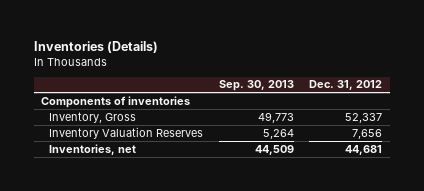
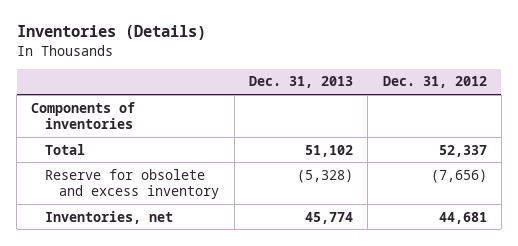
[218,80,294,92] Sep. 30, 2013 -> none
none -> [248,76,353,89] Dec. 31, 2013
[49,126,204,139] Inventory Valuation Reserves -> none
[49,111,137,123] Inventory, Gross -> [45,143,86,155] Total
none -> [45,168,220,200] Reserve for obsolete and excess inventory

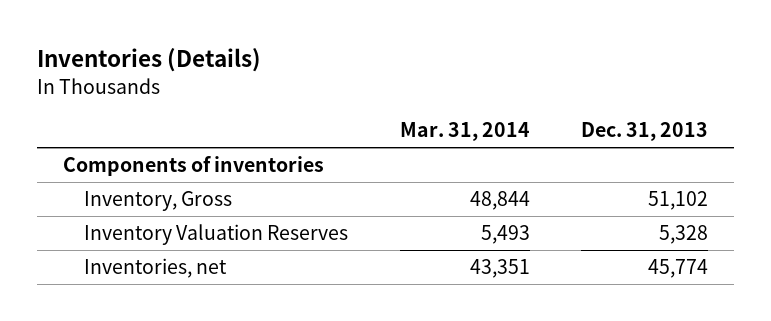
[382,76,487,89] Dec. 31, 2012 -> none
none -> [399,122,530,142] Mar. 31, 2014
[45,168,220,200] Reserve for obsolete and excess inventory -> none
[45,143,86,155] Total -> [84,190,233,211] Inventory, Gross
none -> [84,223,349,245] Inventory Valuation Reserves

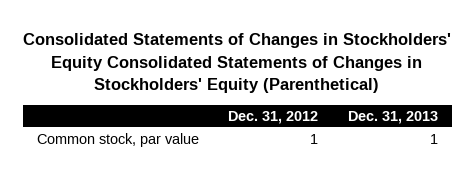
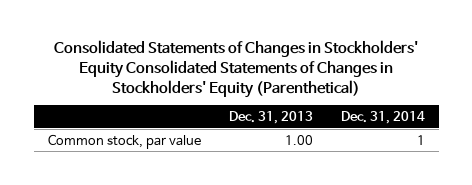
[228,110,319,124] Dec. 31, 2012 -> none
none -> [340,111,425,125] Dec. 31, 2014
[429,134,438,145] 1 -> [284,134,313,145] 1.00

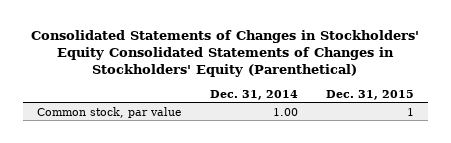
[228,111,313,125] Dec. 31, 2013 -> none
none -> [325,89,414,100] Dec. 31, 2015
[416,134,425,145] 1 -> [272,107,298,116] 1.00

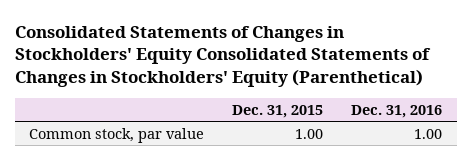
[209,89,298,100] Dec. 31, 2014 -> none
none -> [351,104,443,118] Dec. 31, 2016
[406,107,414,116] 1 -> [295,128,324,139] 1.00

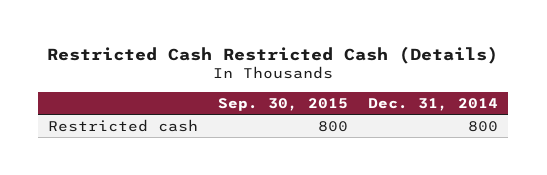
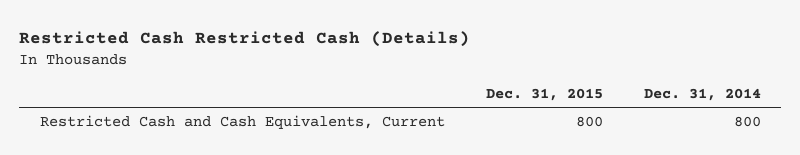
[218,98,349,112] Sep. 30, 2015 -> none
none -> [485,87,603,101] Dec. 31, 2015
[48,119,199,133] Restricted cash -> [39,115,445,130] Restricted Cash and Cash Equivalents, Current

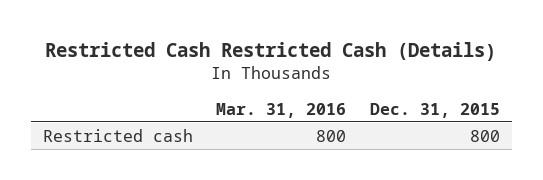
[643,87,761,101] Dec. 31, 2014 -> none
none -> [216,102,347,118] Mar. 31, 2016
[39,115,445,130] Restricted Cash and Cash Equivalents, Current -> [42,128,193,142] Restricted cash

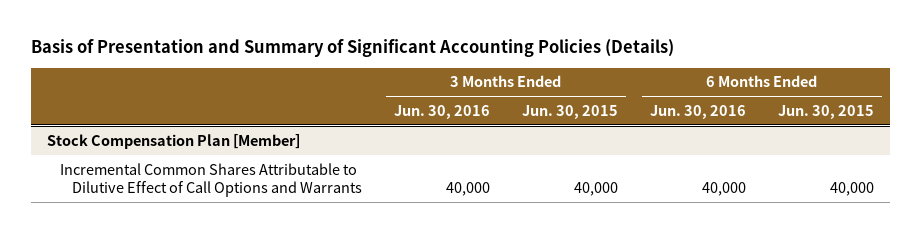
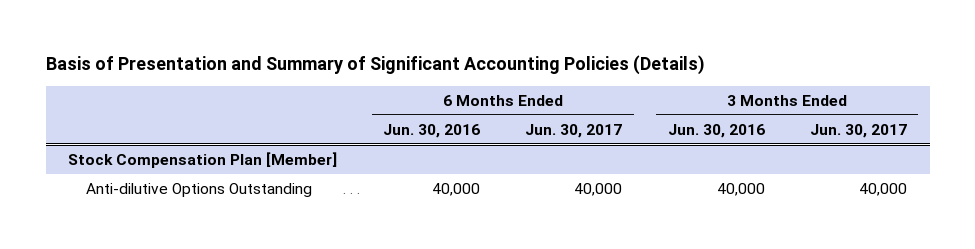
[521,104,618,119] Jun. 30, 2015 -> none
[778,104,875,119] Jun. 30, 2015 -> none
none -> [525,123,623,138] Jun. 30, 2017
none -> [809,123,907,138] Jun. 30, 2017
[59,162,362,197] Incremental Common Shares Attributable to Dilutive Effect of Call Options and Warrants -> [85,182,312,197] Anti-dilutive Options Outstanding

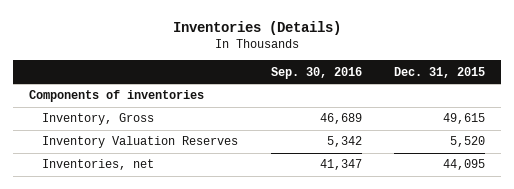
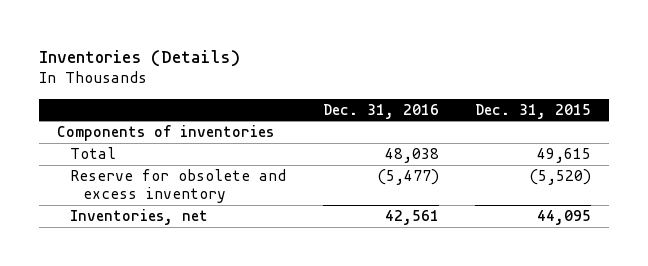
[270,66,362,79] Sep. 30, 2016 -> none
none -> [322,103,439,119] Dec. 31, 2016
[42,136,239,149] Inventory Valuation Reserves -> none
[42,113,155,126] Inventory, Gross -> [70,147,117,160] Total
none -> [70,169,287,204] Reserve for obsolete and excess inventory

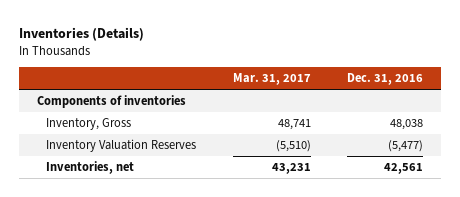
[474,103,591,119] Dec. 31, 2015 -> none
none -> [232,73,311,86] Mar. 31, 2017
[70,147,117,160] Total -> [46,118,132,131] Inventory, Gross
[70,169,287,204] Reserve for obsolete and excess inventory -> [46,139,197,153] Inventory Valuation Reserves

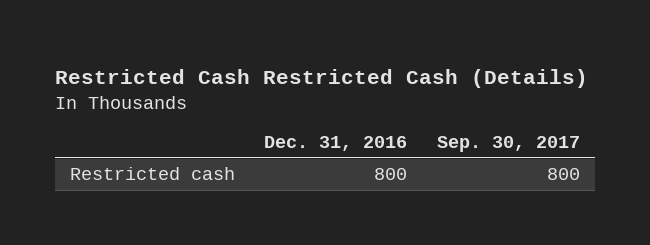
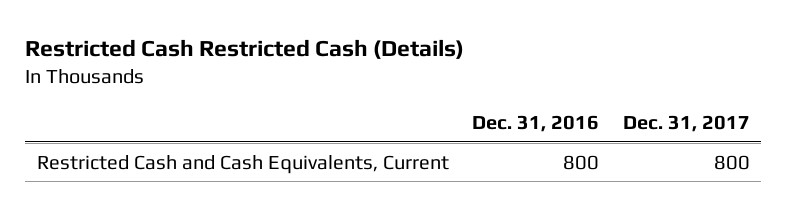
[436,136,580,153] Sep. 30, 2017 -> none
none -> [622,114,750,132] Dec. 31, 2017
[69,167,235,181] Restricted cash -> [37,154,450,174] Restricted Cash and Cash Equivalents, Current

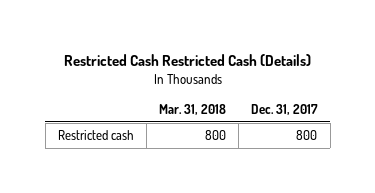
[472,114,600,132] Dec. 31, 2016 -> none
none -> [159,103,227,115] Mar. 31, 2018
[37,154,450,174] Restricted Cash and Cash Equivalents, Current -> [57,130,134,141] Restricted cash

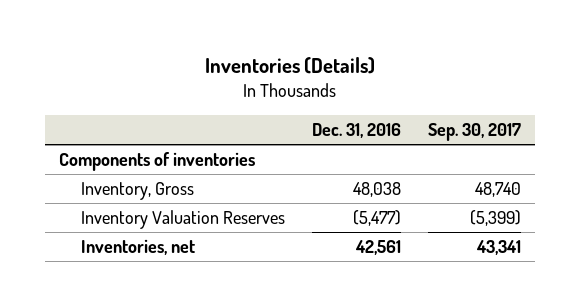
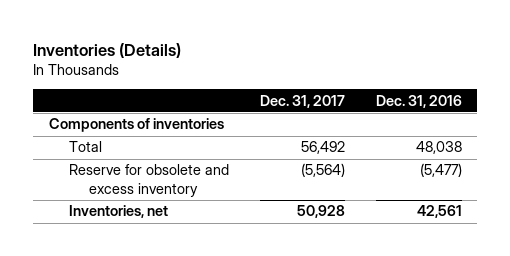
[427,123,521,142] Sep. 30, 2017 -> none
none -> [259,94,345,108] Dec. 31, 2017
[80,182,194,201] Inventory, Gross -> [69,141,103,153] Total
[80,210,285,230] Inventory Valuation Reserves -> [69,164,230,197] Reserve for obsolete and excess inventory

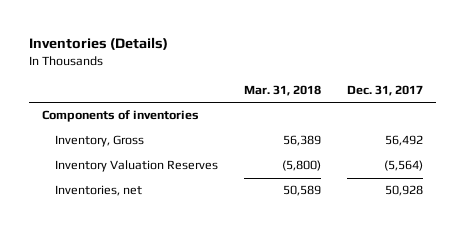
[375,94,462,108] Dec. 31, 2016 -> none
none -> [244,84,322,96] Mar. 31, 2018
[69,141,103,153] Total -> [55,135,145,148] Inventory, Gross
[69,164,230,197] Reserve for obsolete and excess inventory -> [55,160,219,173] Inventory Valuation Reserves

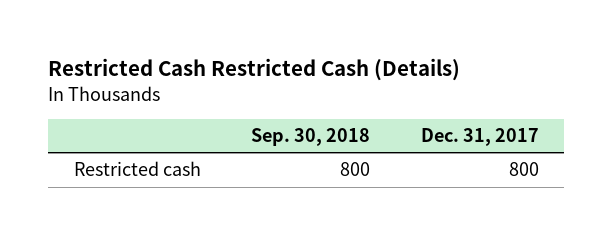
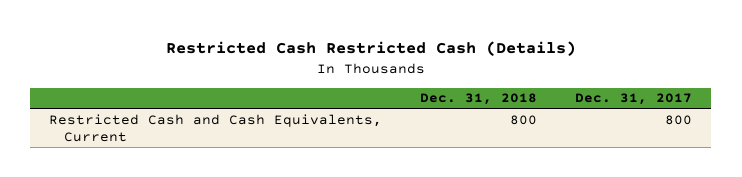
[251,128,371,147] Sep. 30, 2018 -> none
none -> [420,93,538,106] Dec. 31, 2018
[73,161,201,177] Restricted cash -> [49,113,383,142] Restricted Cash and Cash Equivalents, Current

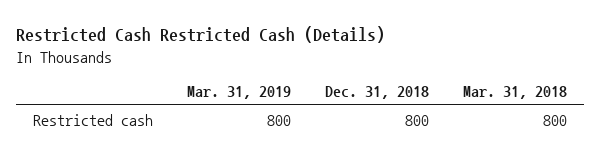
[575,93,693,106] Dec. 31, 2017 -> none
none -> [187,86,292,100] Mar. 31, 2019
none -> [463,86,568,100] Mar. 31, 2018
[49,113,383,142] Restricted Cash and Cash Equivalents, Current -> [32,113,153,126] Restricted cash

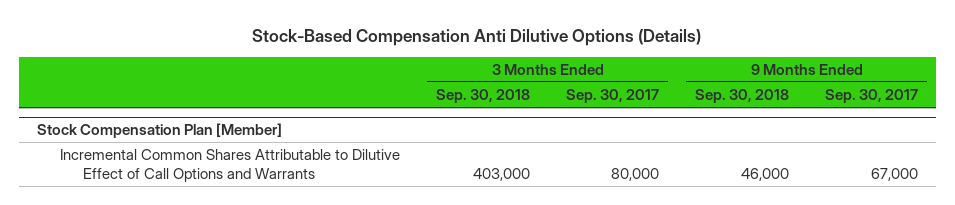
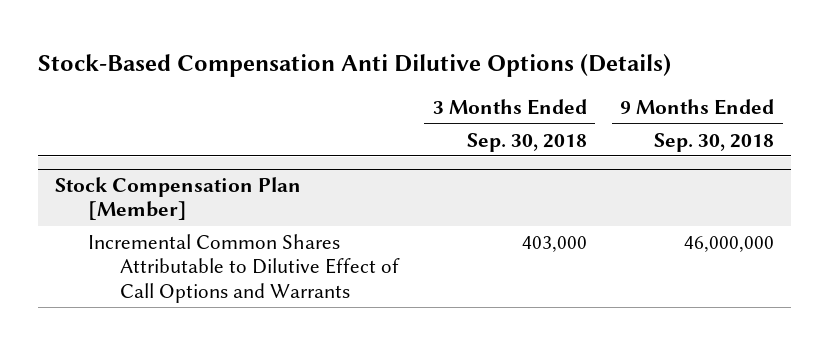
[566,88,660,103] Sep. 30, 2017 -> none
[825,88,919,103] Sep. 30, 2017 -> none
[741,167,790,181] 46,000 -> [684,235,775,252] 46,000,000

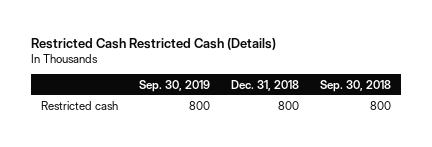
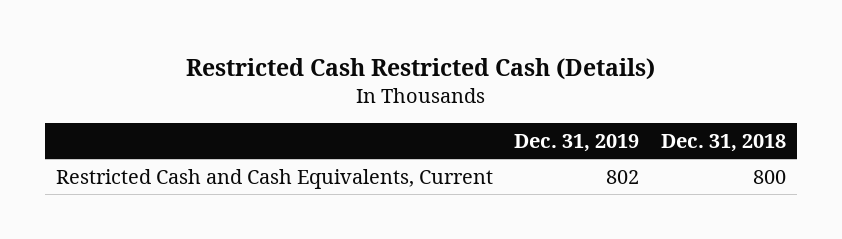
[138,79,210,92] Sep. 30, 2019 -> none
[319,79,391,92] Sep. 30, 2018 -> none
none -> [514,134,640,153] Dec. 31, 2019
[40,101,118,111] Restricted cash -> [55,168,493,189] Restricted Cash and Cash Equivalents, Current

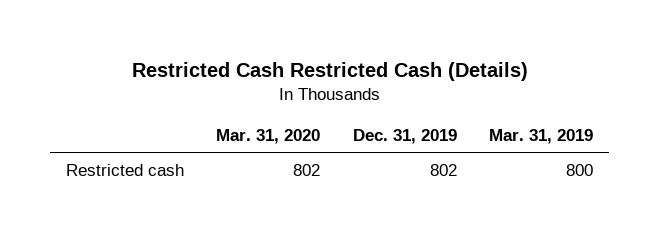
[660,134,786,153] Dec. 31, 2018 -> none
none -> [216,128,321,144] Mar. 31, 2020
none -> [488,128,593,144] Mar. 31, 2019
[55,168,493,189] Restricted Cash and Cash Equivalents, Current -> [66,164,185,177] Restricted cash

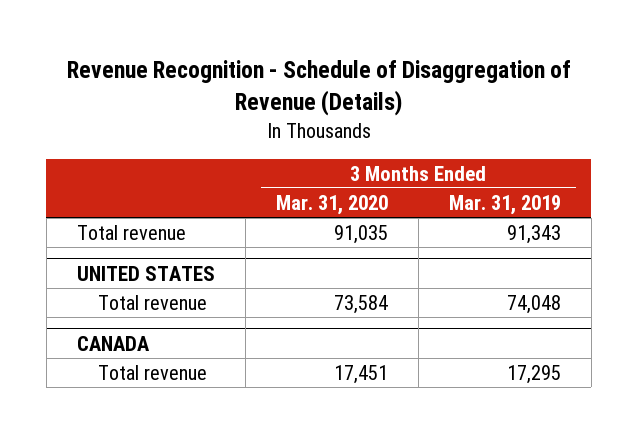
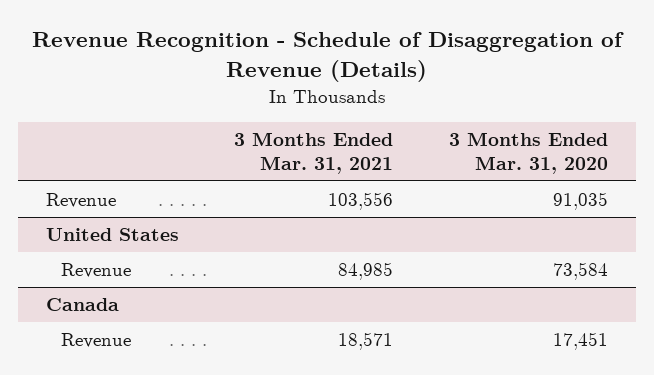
[448,195,561,216] Mar. 31, 2019 -> none
none -> [234,131,394,174] 3 Months Ended Mar. 31, 2021
[76,225,186,241] Total revenue -> [45,193,116,209] Revenue
[76,265,215,281] UNITED STATES -> [45,228,179,242] United States
[98,295,208,311] Total revenue -> [61,263,132,279] Revenue
[76,335,150,351] CANADA -> [45,298,119,312] Canada
[98,365,208,381] Total revenue -> [61,333,132,349] Revenue

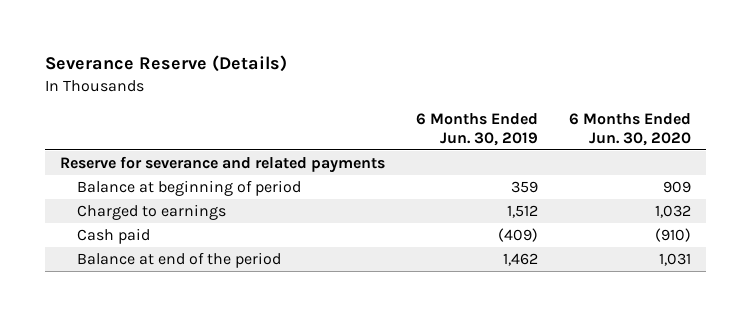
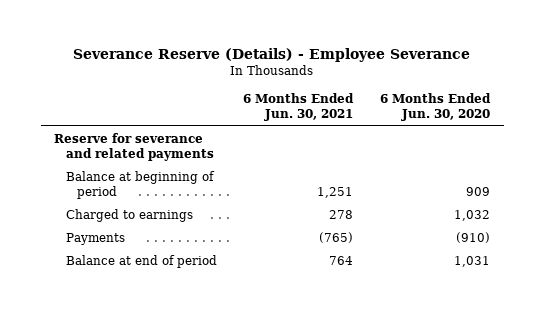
[44,55,287,73] Severance Reserve (Details) -> [73,48,471,63] Severance Reserve (Details) - Employee Severance
[415,112,538,146] 6 Months Ended Jun. 30, 2019 -> none
none -> [243,93,355,122] 6 Months Ended Jun. 30, 2021
[76,228,150,245] Cash paid -> [65,233,125,246] Payments
[76,252,281,269] Balance at end of the period -> [65,255,217,269] Balance at end of period

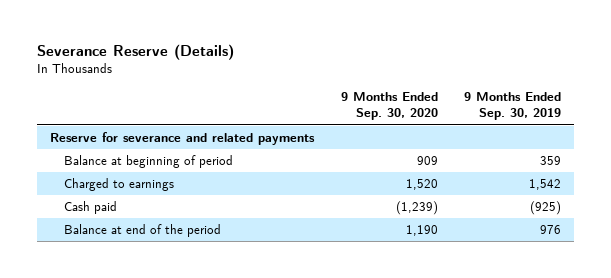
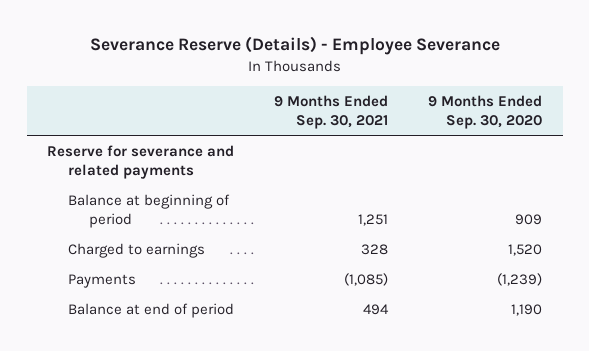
[36,43,234,60] Severance Reserve (Details) -> [89,36,500,56] Severance Reserve (Details) - Employee Severance
[464,92,562,121] 9 Months Ended Sep. 30, 2019 -> none
none -> [274,95,389,130] 9 Months Ended Sep. 30, 2021
[64,201,118,215] Cash paid -> [67,273,136,288] Payments
[64,224,222,238] Balance at end of the period -> [67,302,234,318] Balance at end of period

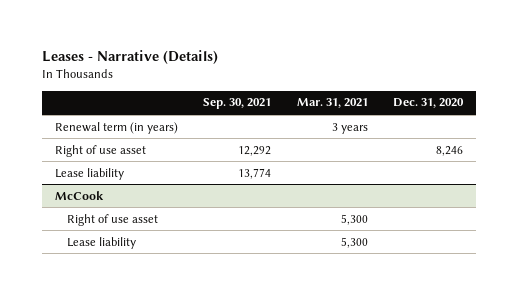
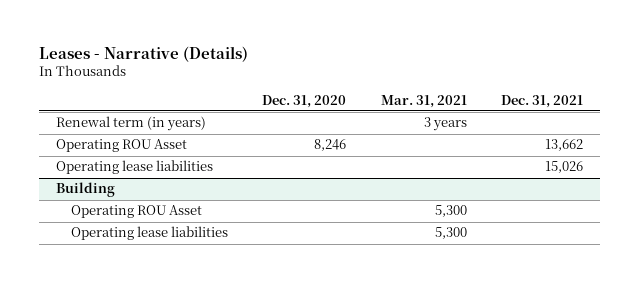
[203,98,272,110] Sep. 30, 2021 -> none
none -> [501,94,584,108] Dec. 31, 2021
[54,144,146,157] Right of use asset -> [56,139,188,153] Operating ROU Asset
[54,167,124,180] Lease liability -> [56,160,214,175] Operating lease liabilities
[54,190,104,200] McCook -> [56,182,116,198] Building
[67,213,159,226] Right of use asset -> [71,205,203,219] Operating ROU Asset
[67,236,137,249] Lease liability -> [71,226,229,241] Operating lease liabilities

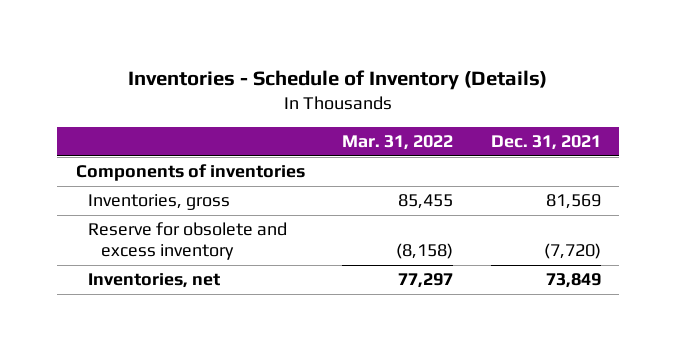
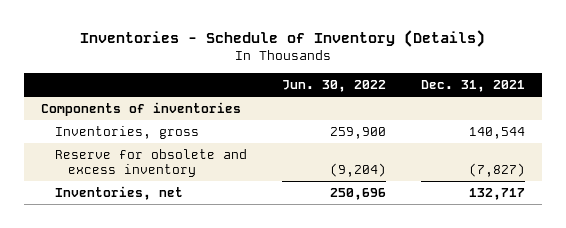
[342,135,454,151] Mar. 31, 2022 -> none
none -> [281,79,386,92] Jun. 30, 2022
[545,194,601,210] 81,569 -> [468,127,525,140] 140,544
[543,243,601,260] (7,720) -> [468,162,525,177] (7,827)
[545,273,601,289] 73,849 -> [468,188,525,201] 132,717

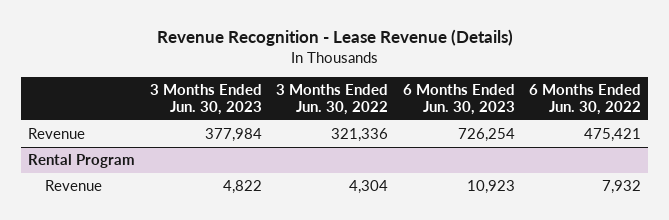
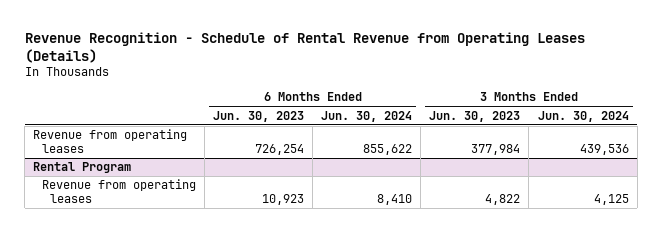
[156,29,513,47] Revenue Recognition - Lease Revenue (Details) -> [24,31,585,63] Revenue Recognition - Schedule of Rental Revenue from Operating Leases (Details)
[276,83,389,116] 3 Months Ended Jun. 30, 2022 -> none
[529,83,642,116] 6 Months Ended Jun. 30, 2022 -> none
none -> [321,110,413,122] Jun. 30, 2024
none -> [537,110,629,122] Jun. 30, 2024
[28,127,86,139] Revenue -> [33,129,188,154] Revenue from operating leases
[44,179,102,191] Revenue -> [41,179,196,204] Revenue from operating leases

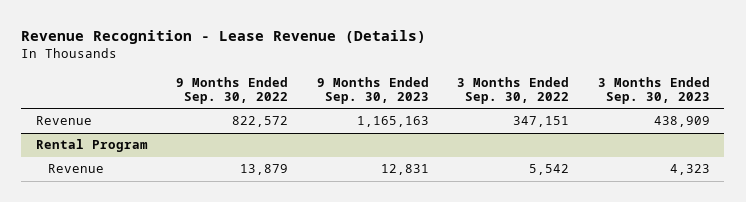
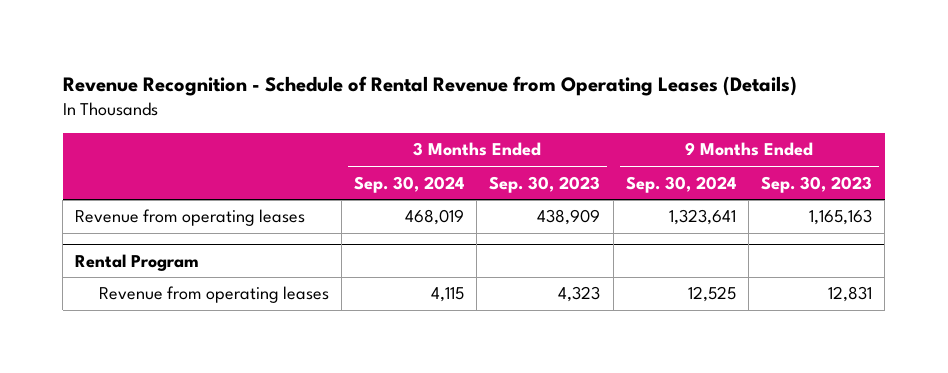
[21,29,427,44] Revenue Recognition - Lease Revenue (Details) -> [62,75,797,96] Revenue Recognition - Schedule of Rental Revenue from Operating Leases (Details)
[176,76,289,104] 9 Months Ended Sep. 30, 2022 -> none
[457,76,570,104] 3 Months Ended Sep. 30, 2022 -> none
none -> [354,175,465,193] Sep. 30, 2024
none -> [625,175,736,193] Sep. 30, 2024
[35,116,92,126] Revenue -> [75,209,306,227] Revenue from operating leases
[48,164,105,174] Revenue -> [98,286,329,304] Revenue from operating leases

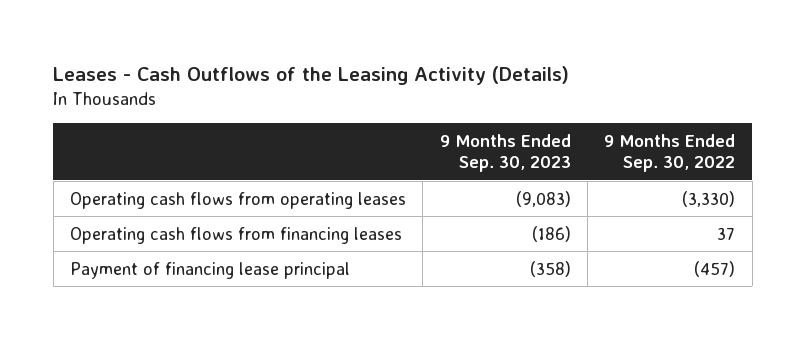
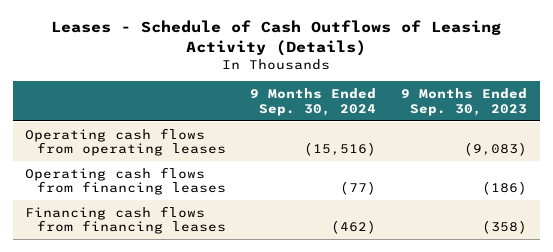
[53,66,570,86] Leases - Cash Outflows of the Leasing Activity (Details) -> [51,20,502,56] Leases - Schedule of Cash Outflows of Leasing Activity (Details)
[604,133,736,173] 9 Months Ended Sep. 30, 2022 -> none
none -> [250,87,377,116] 9 Months Ended Sep. 30, 2024
[70,261,351,279] Payment of financing lease principal -> [25,205,226,235] Financing cash flows from financing leases

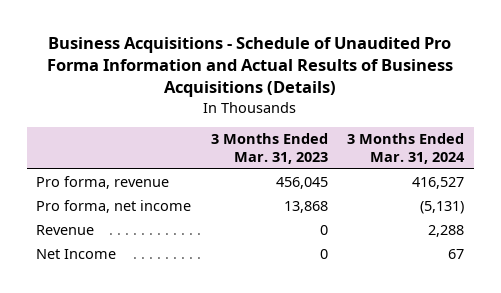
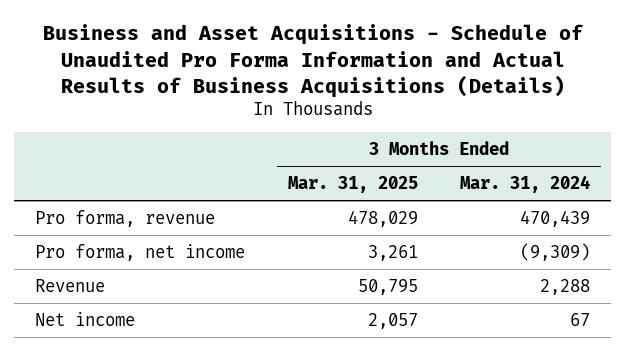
[47,36,454,98] Business Acquisitions - Schedule of Unaudited Pro Forma Information and Actual Results of Business Acquisitions (Details) -> [42,24,583,98] Business and Asset Acquisitions - Schedule of Unaudited Pro Forma Information and Actual Results of Business Acquisitions (Details)
[210,133,328,165] 3 Months Ended Mar. 31, 2023 -> none
none -> [287,176,418,194] Mar. 31, 2025
[412,176,465,189] 416,527 -> [520,209,591,227] 470,439
[420,200,465,214] (5,131) -> [520,242,591,261] (9,309)
[36,248,117,259] Net Income -> [35,311,136,326] Net income

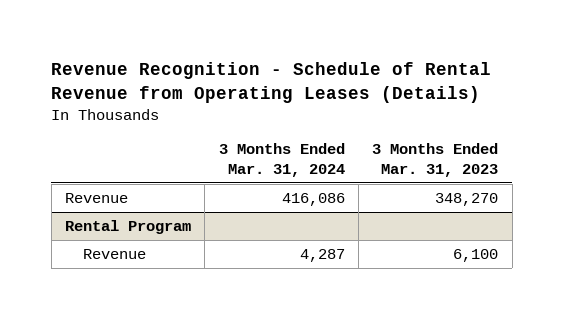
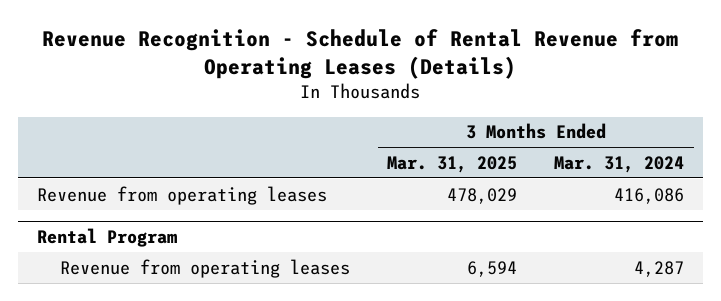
[372,143,499,177] 3 Months Ended Mar. 31, 2023 -> none
none -> [387,155,518,173] Mar. 31, 2025
[64,192,128,203] Revenue -> [36,185,327,205] Revenue from operating leases
[82,248,146,259] Revenue -> [59,258,350,278] Revenue from operating leases

